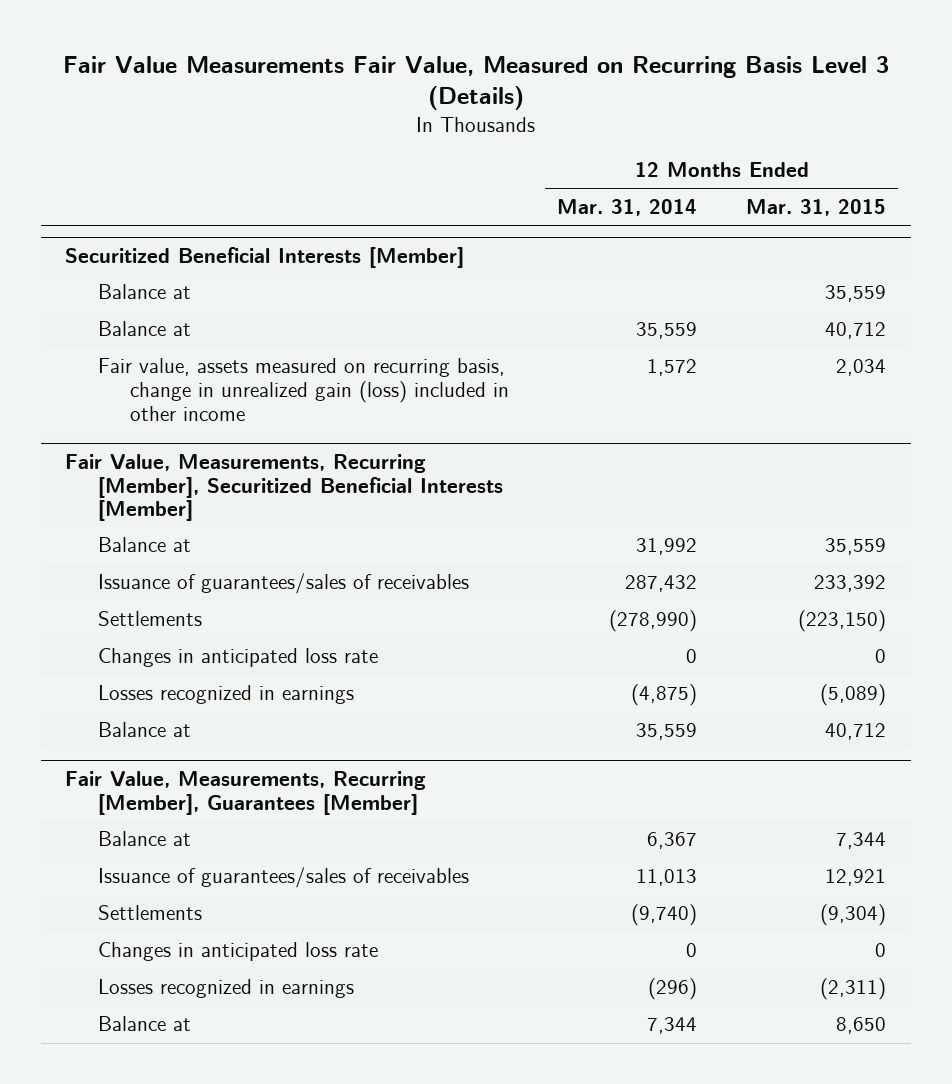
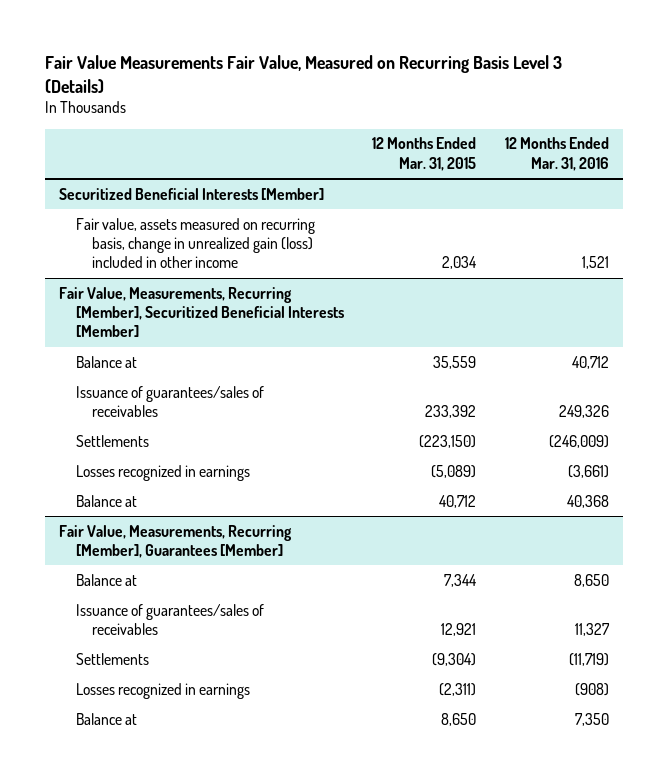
[557,198,698,216] Mar. 31, 2014 -> none
none -> [504,137,609,171] 12 Months Ended Mar. 31, 2016
[97,284,191,300] Balance at -> none
[97,321,191,337] Balance at -> none
[97,648,378,668] Changes in anticipated loss rate -> none
[97,942,378,962] Changes in anticipated loss rate -> none

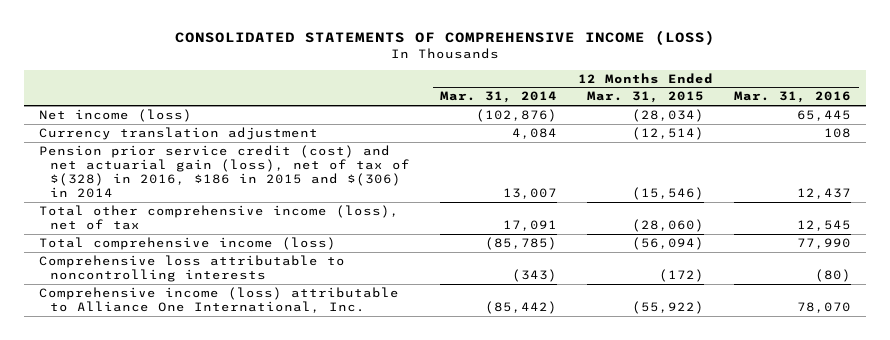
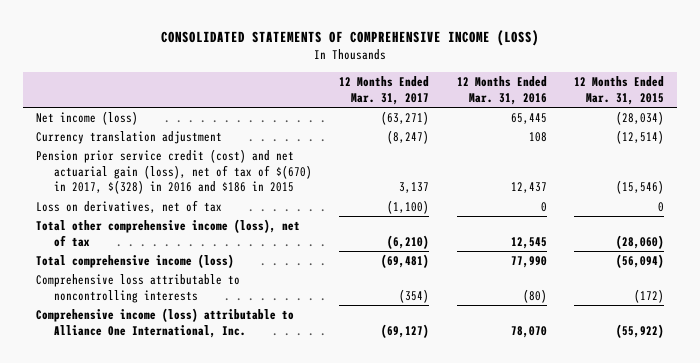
[440,91,558,104] Mar. 31, 2014 -> none
none -> [339,76,430,105] 12 Months Ended Mar. 31, 2017
[38,144,411,199] Pension prior service credit (cost) and net actuarial gain (loss), net of tax of $(328) in 2016, $186 in 2015 and $(306) in 2014 -> [36,149,313,195] Pension prior service credit (cost) and net actuarial gain (loss), net of tax of $(670) in 2017, $(328) in 2016 and $186 in 2015
none -> [36,200,223,214] Loss on derivatives, net of tax

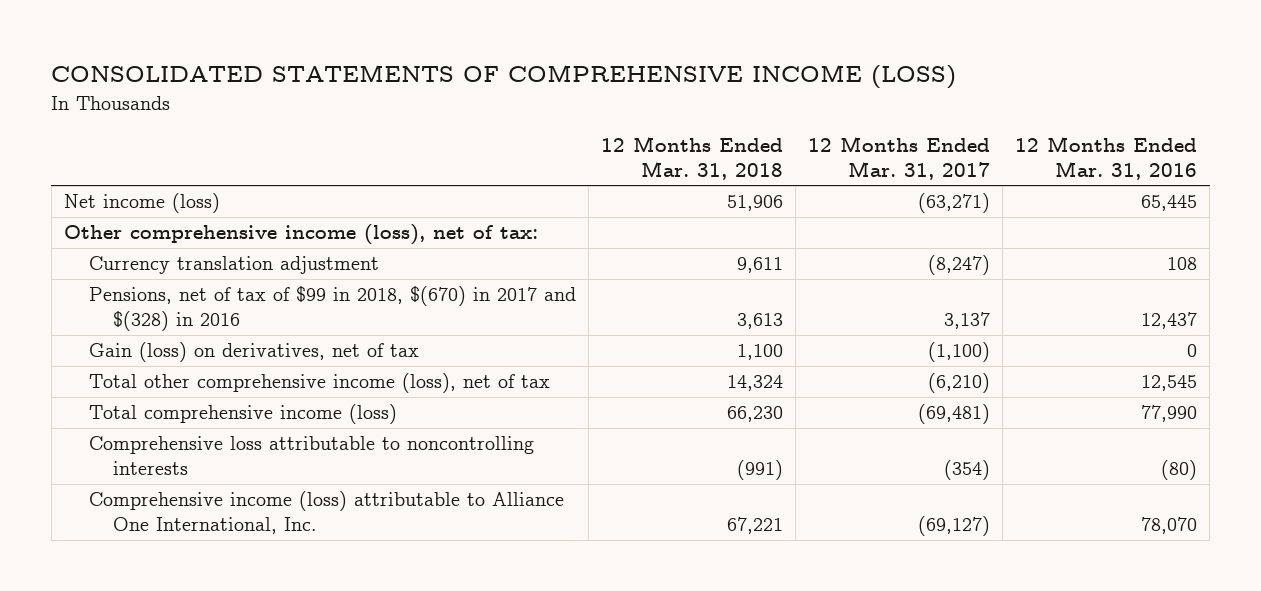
[573,76,664,105] 12 Months Ended Mar. 31, 2015 -> none
none -> [600,135,783,180] 12 Months Ended Mar. 31, 2018
none -> [63,224,538,246] Other comprehensive income (loss), net of tax:
[36,149,313,195] Pension prior service credit (cost) and net actuarial gain (loss), net of tax of $(670) in 2017, $(328) in 2016 and $186 in 2015 -> [88,286,576,332] Pensions, net of tax of $99 in 2018, $(670) in 2017 and $(328) in 2016
[36,200,223,214] Loss on derivatives, net of tax -> [88,342,419,363] Gain (loss) on derivatives, net of tax

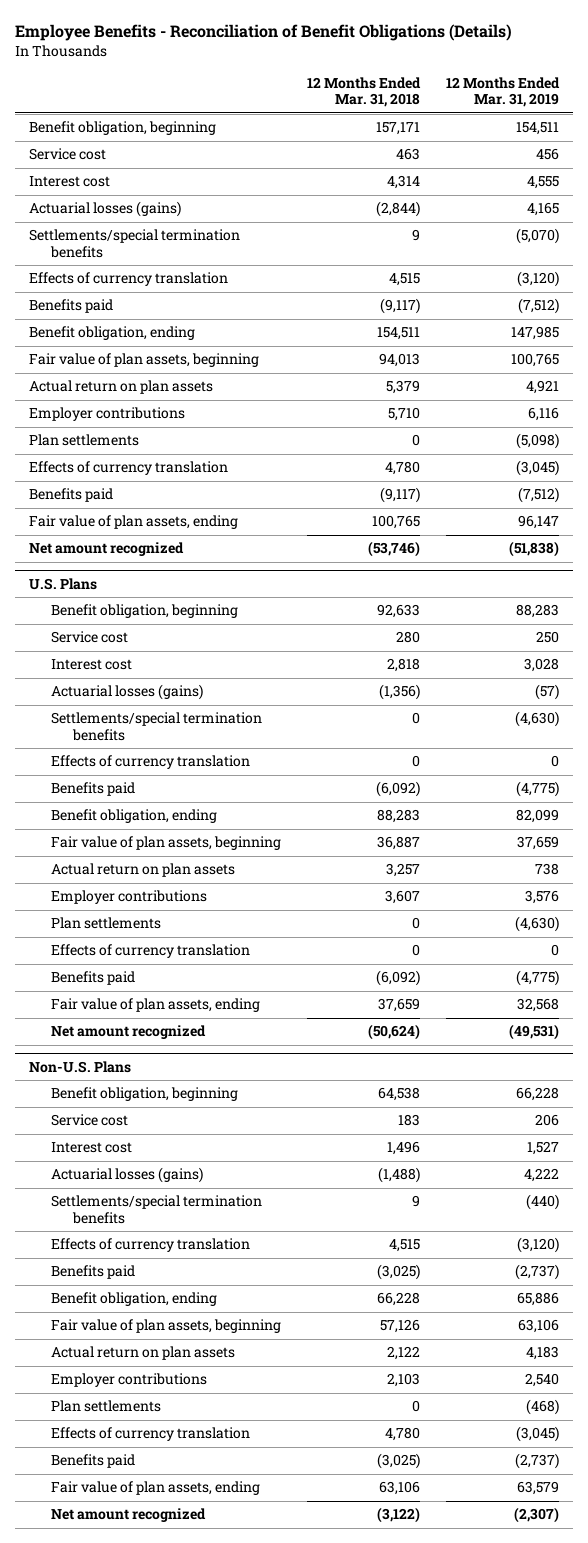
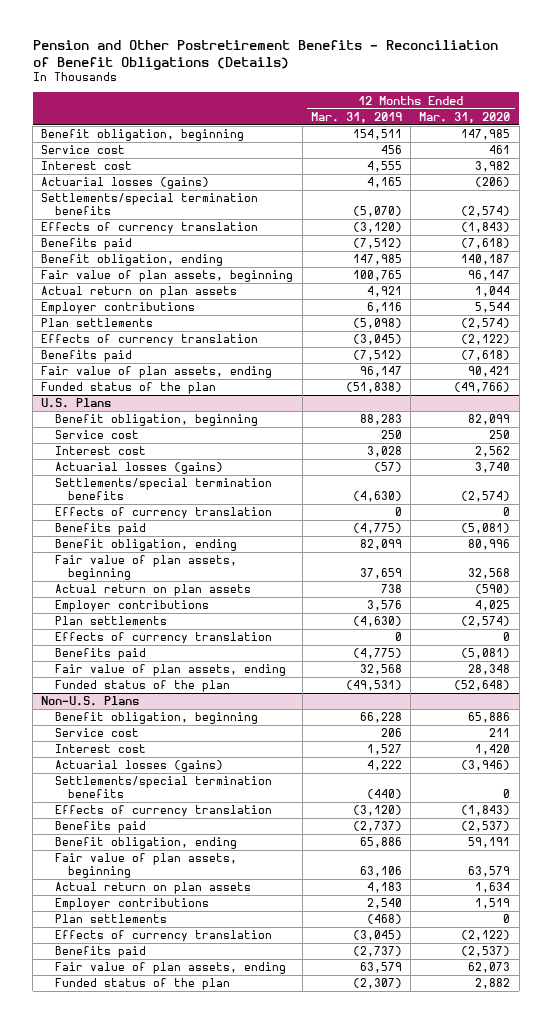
[15,24,513,42] Employee Benefits - Reconciliation of Benefit Obligations (Details) -> [32,39,498,70] Pension and Other Postretirement Benefits - Reconciliation of Benefit Obligations (Details)
[307,77,422,108] 12 Months Ended Mar. 31, 2018 -> none
none -> [419,111,511,123] Mar. 31, 2020
[28,542,184,557] Net amount recognized -> [41,382,217,395] Funded status of the plan
[50,1025,206,1040] Net amount recognized -> [54,680,230,693] Funded status of the plan
[50,1508,206,1523] Net amount recognized -> [54,978,230,991] Funded status of the plan

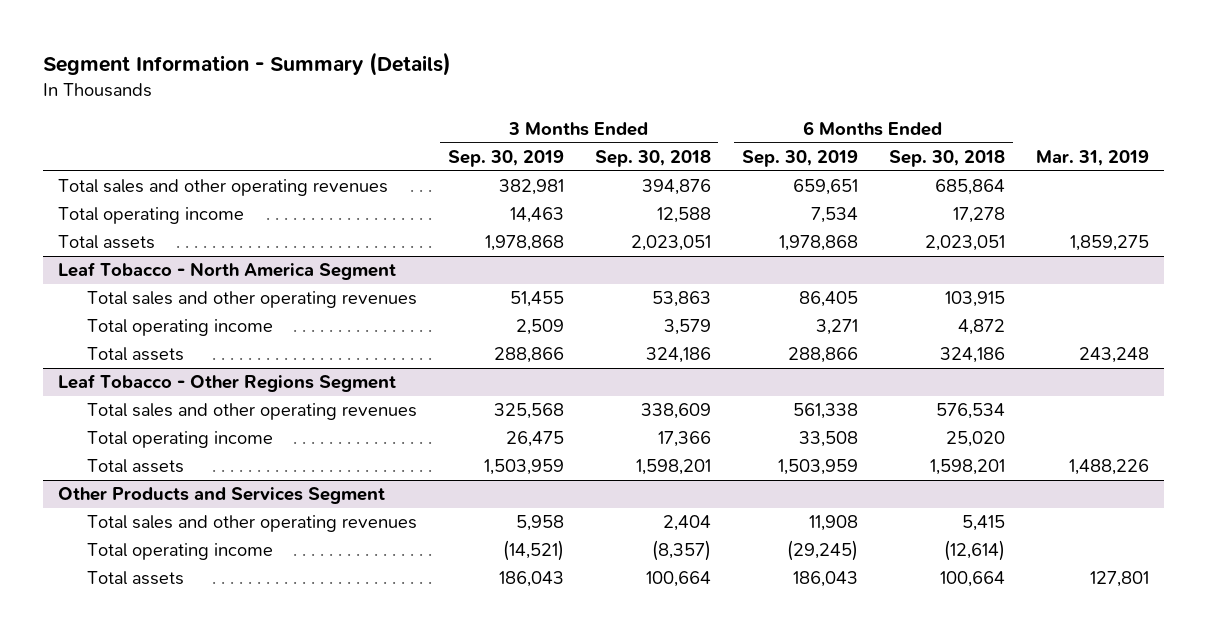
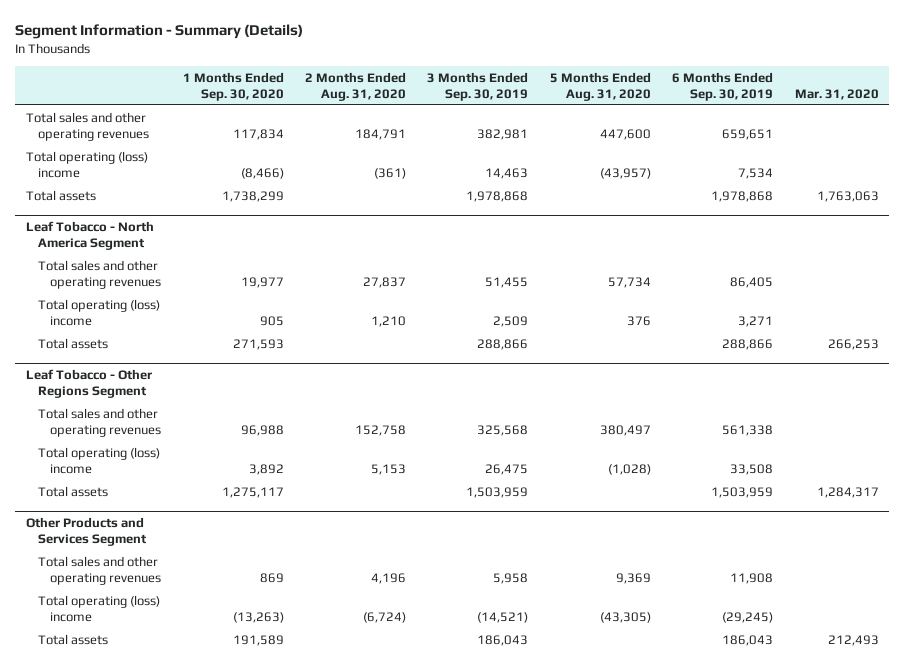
[594,149,711,167] Sep. 30, 2018 -> none
[888,149,1005,167] Sep. 30, 2018 -> none
[1035,149,1149,166] Mar. 31, 2019 -> none
none -> [182,71,284,101] 1 Months Ended Sep. 30, 2020
none -> [304,71,406,101] 2 Months Ended Aug. 31, 2020
none -> [549,71,651,101] 5 Months Ended Aug. 31, 2020
none -> [794,88,879,100] Mar. 31, 2020
[58,207,245,225] Total operating income -> [25,150,148,178] Total operating (loss) income
[86,319,273,337] Total operating income -> [37,298,160,326] Total operating (loss) income
[86,431,273,449] Total operating income -> [37,446,160,474] Total operating (loss) income
[86,543,273,561] Total operating income -> [37,594,160,622] Total operating (loss) income

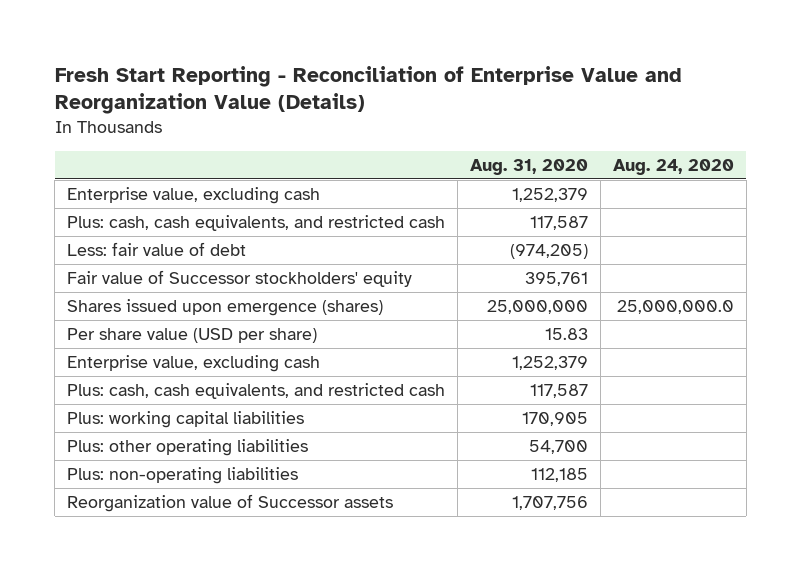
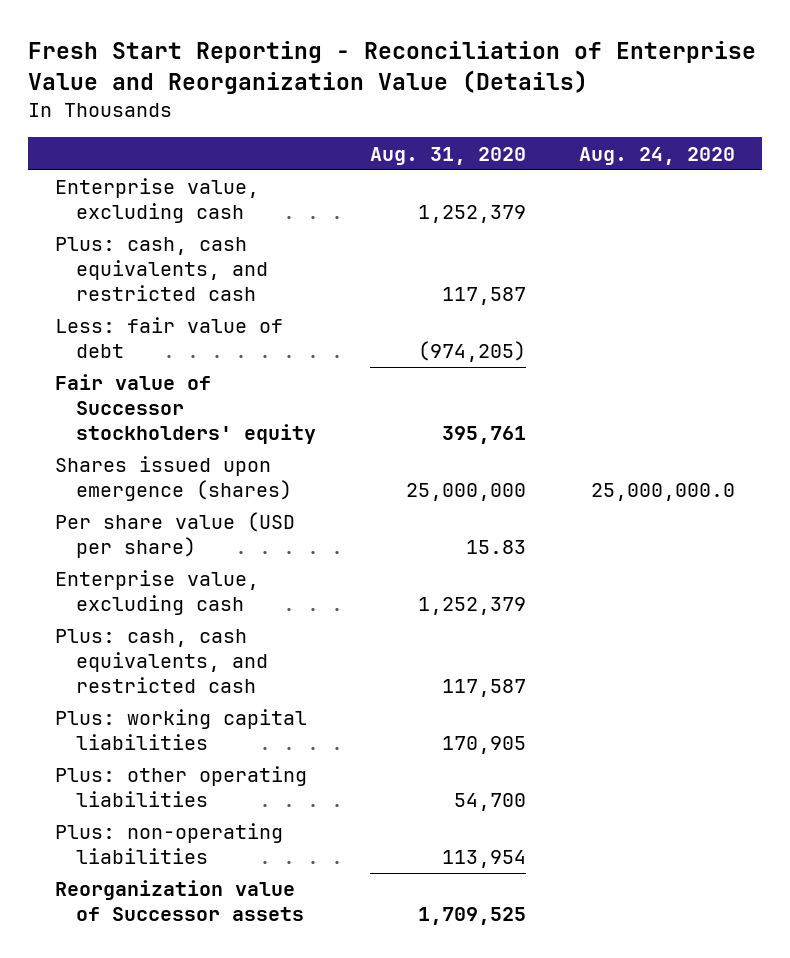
[530,468,588,483] 112,185 -> [441,850,526,869] 113,954
[511,496,588,511] 1,707,756 -> [417,907,526,926] 1,709,525

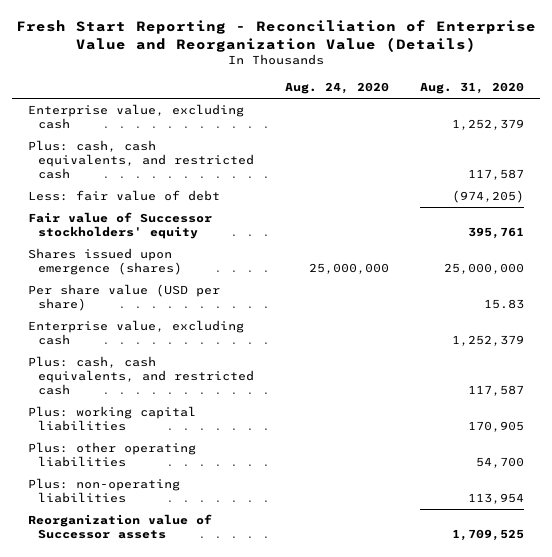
[591,483,736,502] 25,000,000.0 -> [309,263,390,275] 25,000,000

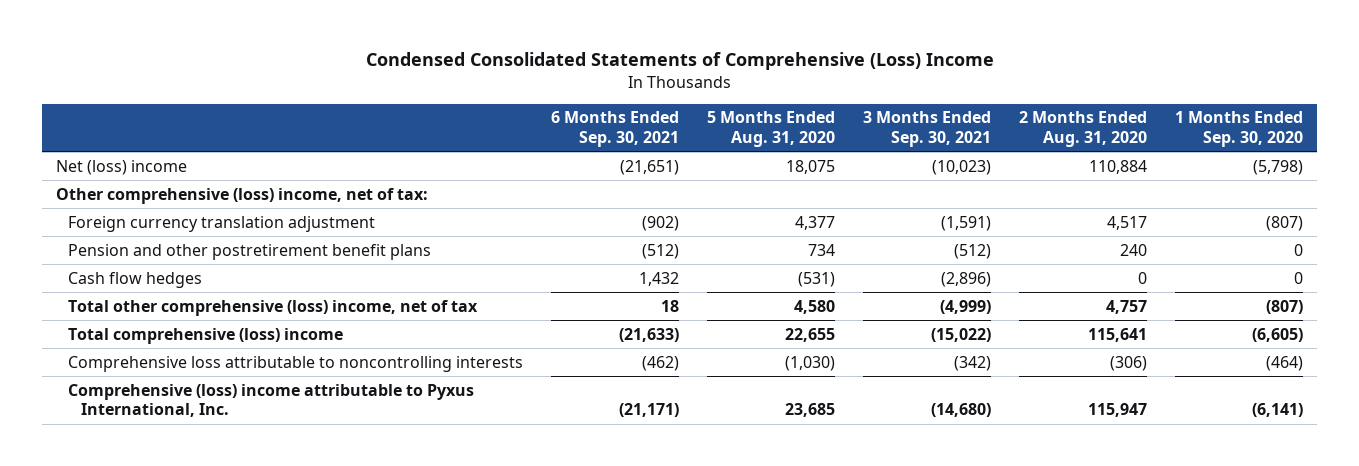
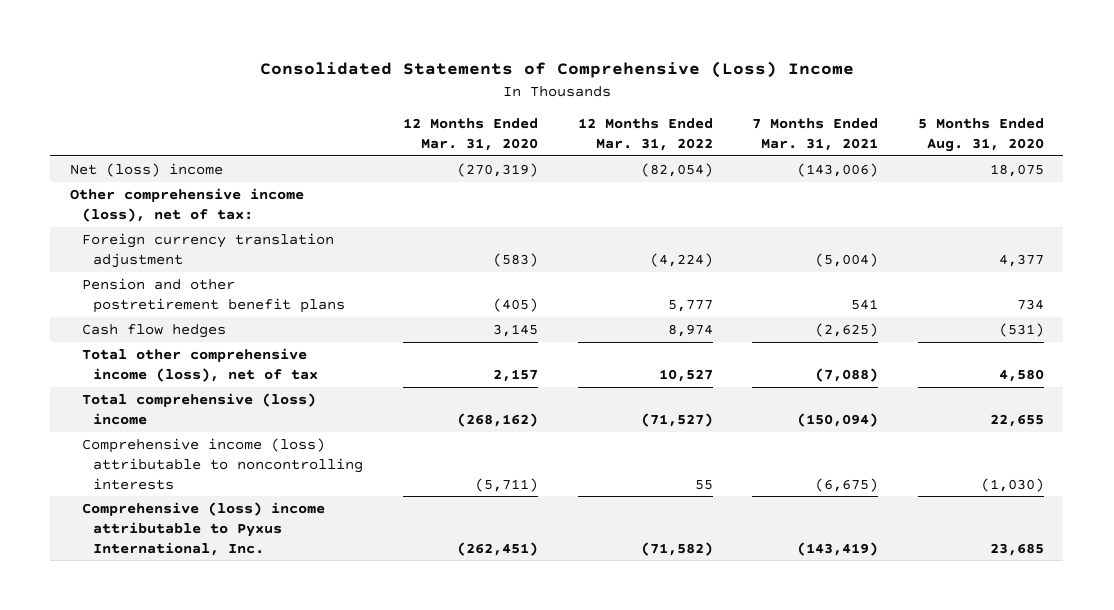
[365,52,994,71] Condensed Consolidated Statements of Comprehensive (Loss) Income -> [259,61,854,79] Consolidated Statements of Comprehensive (Loss) Income
[551,111,680,148] 6 Months Ended Sep. 30, 2021 -> none
[863,111,992,148] 3 Months Ended Sep. 30, 2021 -> none
[1019,111,1148,148] 2 Months Ended Aug. 31, 2020 -> none
[1175,111,1304,148] 1 Months Ended Sep. 30, 2020 -> none
none -> [403,118,539,151] 12 Months Ended Mar. 31, 2020
none -> [577,118,713,151] 12 Months Ended Mar. 31, 2022
none -> [752,118,879,151] 7 Months Ended Mar. 31, 2021
[55,187,428,204] Other comprehensive (loss) income, net of tax: -> [70,187,305,222] Other comprehensive income (loss), net of tax:
[68,299,479,316] Total other comprehensive (loss) income, net of tax -> [81,347,319,382] Total other comprehensive income (loss), net of tax
[68,355,524,372] Comprehensive loss attributable to noncontrolling interests -> [81,437,364,490] Comprehensive income (loss) attributable to noncontrolling interests

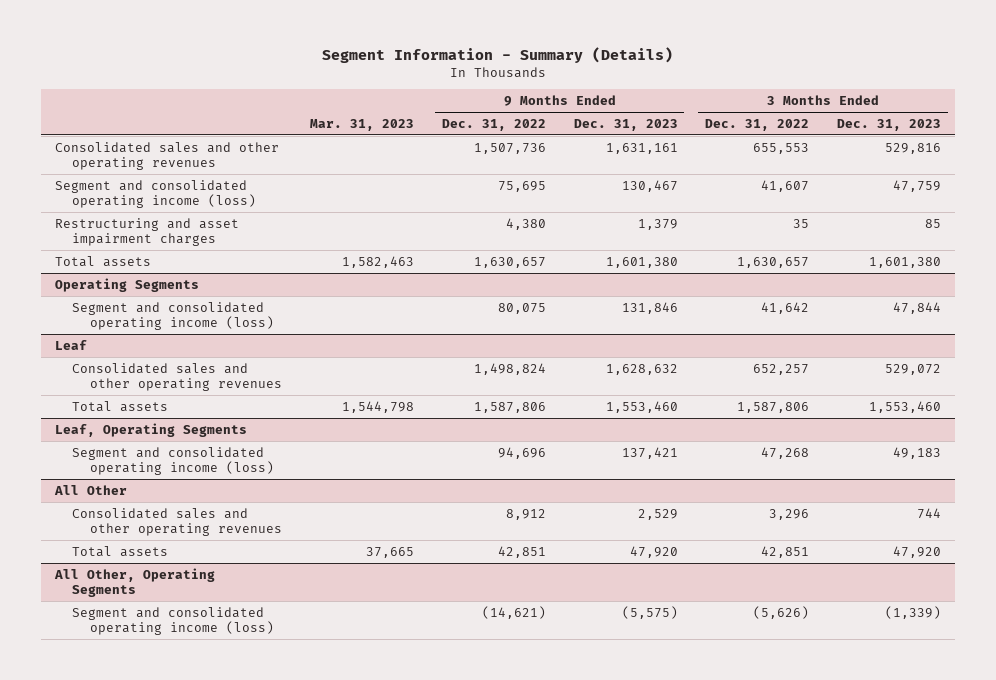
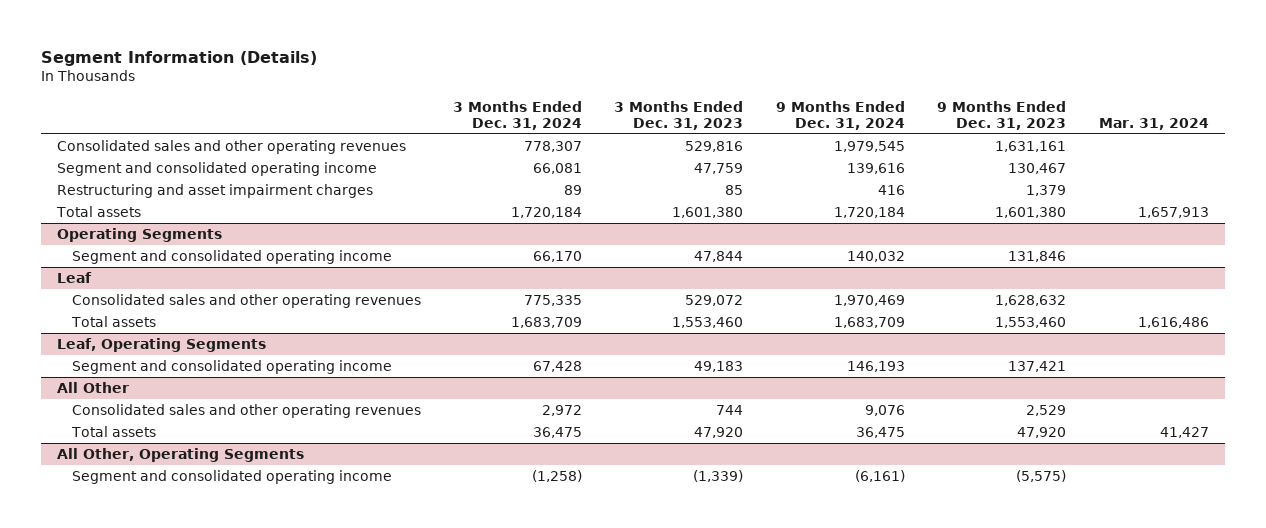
[321,47,673,64] Segment Information - Summary (Details) -> [40,50,317,66] Segment Information (Details)
[310,118,415,131] Mar. 31, 2023 -> none
[441,118,546,131] Dec. 31, 2022 -> none
[705,118,810,131] Dec. 31, 2022 -> none
none -> [453,100,583,130] 3 Months Ended Dec. 31, 2024
none -> [775,100,905,130] 9 Months Ended Dec. 31, 2024
none -> [1098,117,1209,130] Mar. 31, 2024
[54,179,257,209] Segment and consolidated operating income (loss) -> [57,162,378,177] Segment and consolidated operating income
[72,301,275,331] Segment and consolidated operating income (loss) -> [71,250,392,265] Segment and consolidated operating income
[72,446,275,476] Segment and consolidated operating income (loss) -> [71,360,392,375] Segment and consolidated operating income
[72,606,275,636] Segment and consolidated operating income (loss) -> [71,470,392,485] Segment and consolidated operating income

